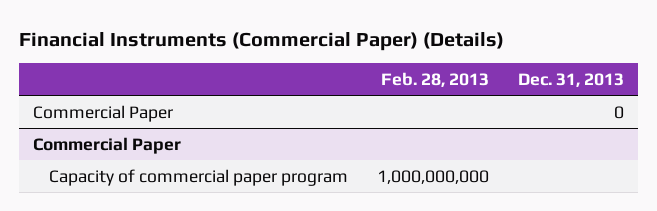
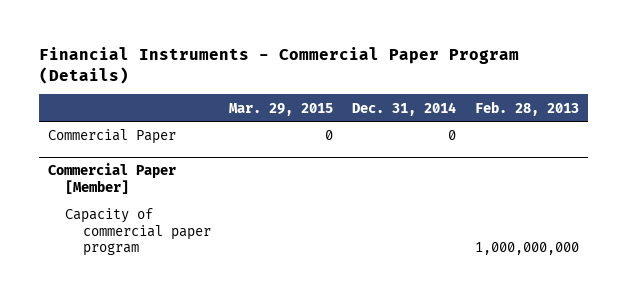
[18,31,504,51] Financial Instruments (Commercial Paper) (Details) -> [38,46,519,84] Financial Instruments - Commercial Paper Program (Details)
[517,72,624,87] Dec. 31, 2013 -> none
none -> [229,102,334,116] Mar. 29, 2015
none -> [352,101,457,116] Dec. 31, 2014
[33,136,182,154] Commercial Paper -> [48,163,177,194] Commercial Paper [Member]

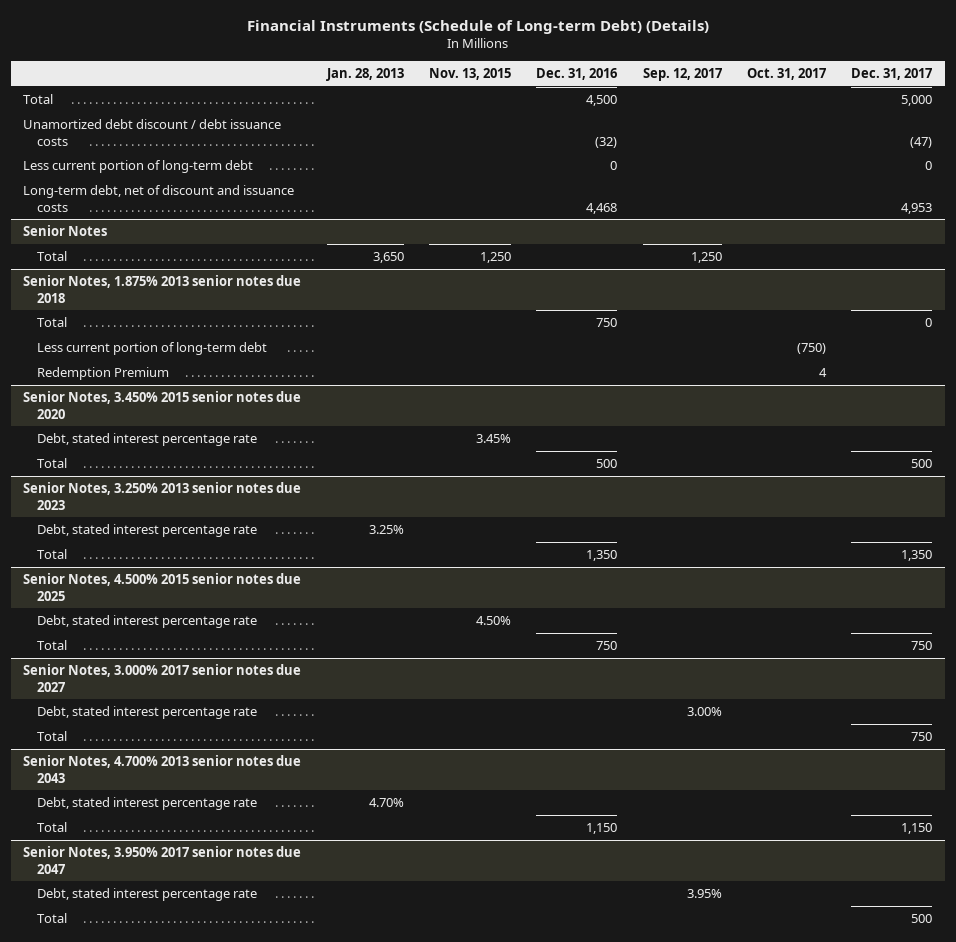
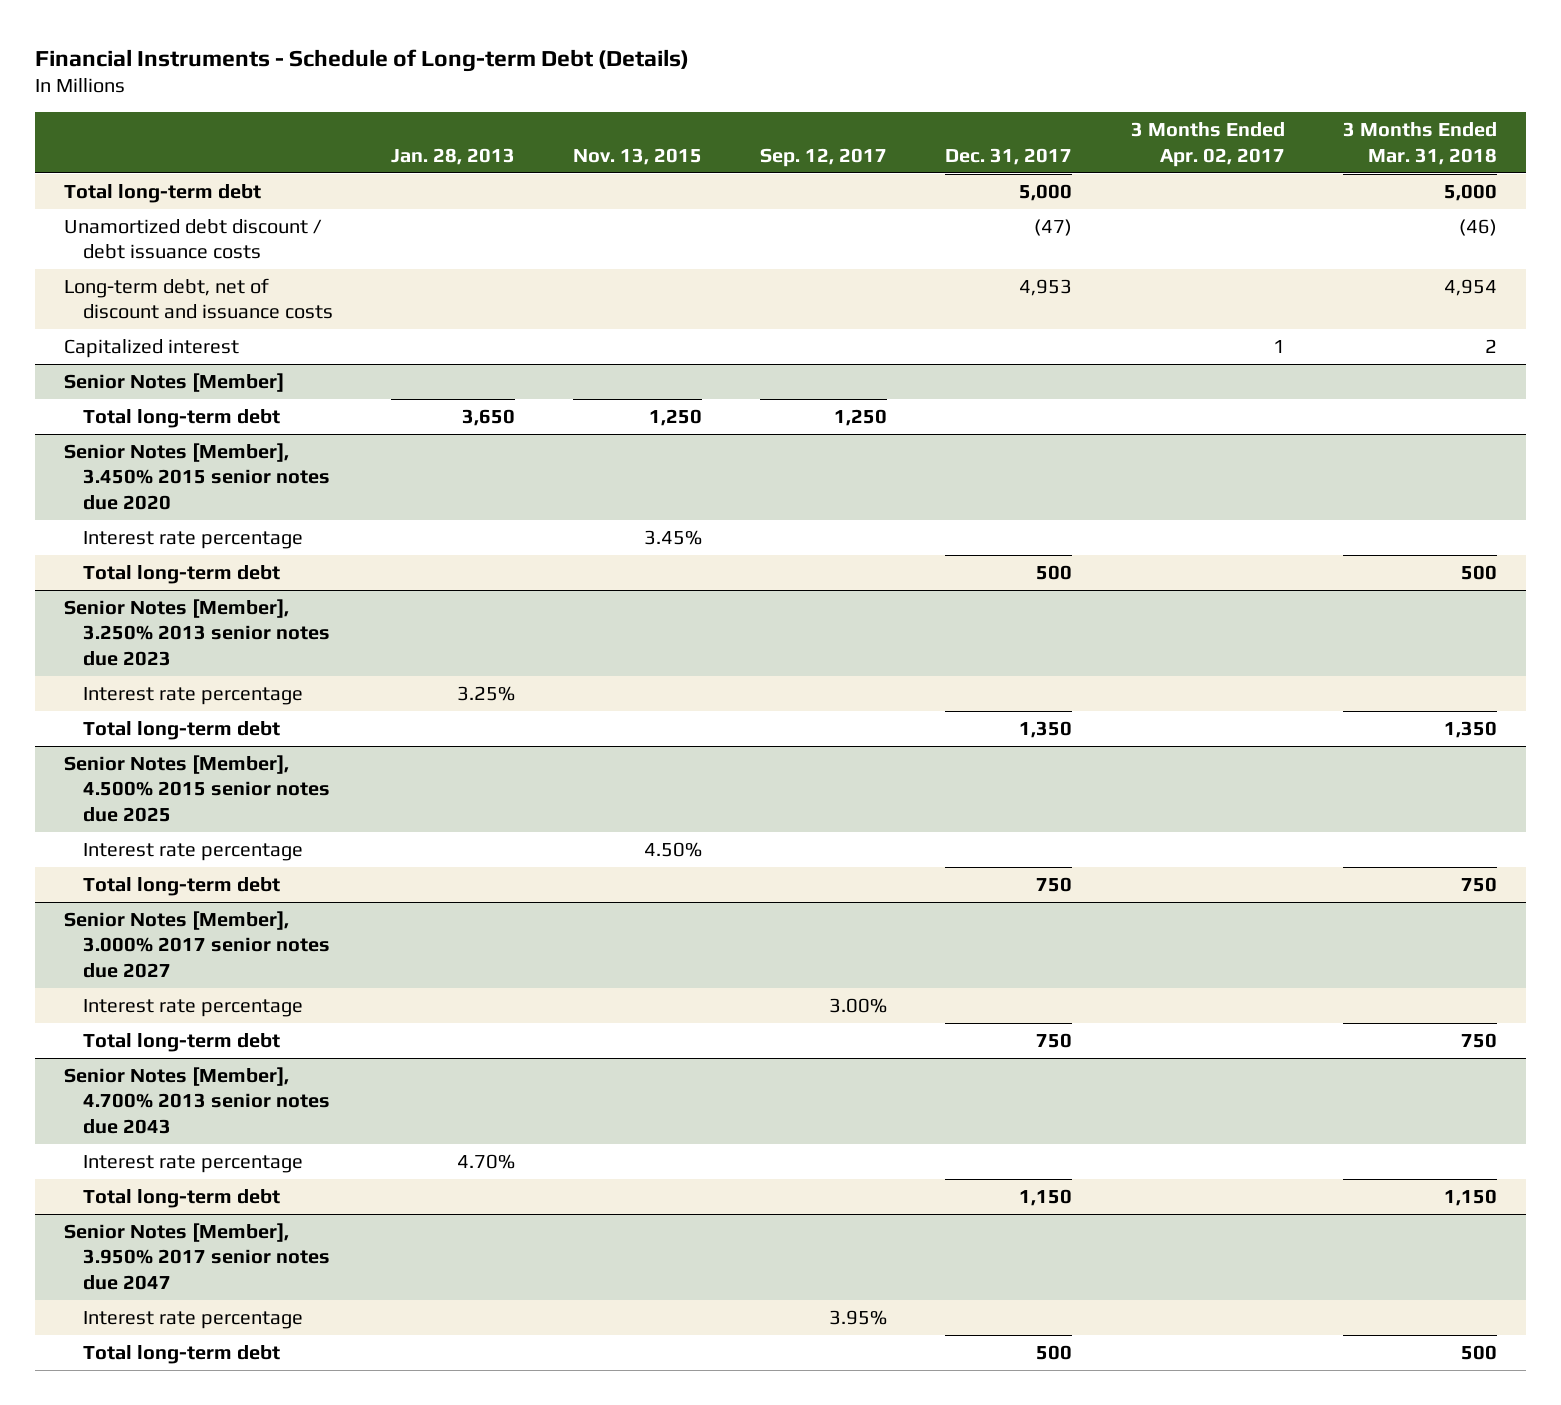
[246,19,709,34] Financial Instruments (Schedule of Long-term Debt) (Details) -> [34,48,689,72] Financial Instruments - Schedule of Long-term Debt (Details)
[536,68,618,81] Dec. 31, 2016 -> none
[747,68,827,81] Oct. 31, 2017 -> none
none -> [1130,122,1285,167] 3 Months Ended Apr. 02, 2017
none -> [1342,122,1497,165] 3 Months Ended Mar. 31, 2018
[23,94,54,105] Total -> [63,184,261,204] Total long-term debt
[23,160,254,174] Less current portion of long-term debt -> none
[23,275,302,303] Senior Notes, 1.875% 2013 senior notes due 2018 -> none
[36,317,67,328] Total -> none
[36,342,267,356] Less current portion of long-term debt -> none
[36,367,169,381] Redemption Premium -> none
none -> [63,339,239,359] Capitalized interest
[23,225,108,237] Senior Notes -> [63,373,284,393] Senior Notes [Member]
[36,251,67,262] Total -> [82,409,280,429] Total long-term debt
[23,391,302,419] Senior Notes, 3.450% 2015 senior notes due 2020 -> [63,443,330,510] Senior Notes [Member], 3.450% 2015 senior notes due 2020
[36,433,257,447] Debt, stated interest percentage rate -> [82,531,303,550] Interest rate percentage
[36,458,67,469] Total -> [82,565,280,585] Total long-term debt
[23,482,302,510] Senior Notes, 3.250% 2013 senior notes due 2023 -> [63,599,330,666] Senior Notes [Member], 3.250% 2013 senior notes due 2023
[36,524,257,538] Debt, stated interest percentage rate -> [82,687,303,706] Interest rate percentage
[36,549,67,560] Total -> [82,721,280,741] Total long-term debt
[23,573,302,601] Senior Notes, 4.500% 2015 senior notes due 2025 -> [63,755,330,822] Senior Notes [Member], 4.500% 2015 senior notes due 2025
[36,615,257,629] Debt, stated interest percentage rate -> [82,843,303,862] Interest rate percentage
[36,640,67,651] Total -> [82,877,280,897] Total long-term debt
[23,664,302,692] Senior Notes, 3.000% 2017 senior notes due 2027 -> [63,911,330,978] Senior Notes [Member], 3.000% 2017 senior notes due 2027
[36,706,257,720] Debt, stated interest percentage rate -> [82,999,303,1018] Interest rate percentage
[36,731,67,742] Total -> [82,1033,280,1053] Total long-term debt
[23,755,302,783] Senior Notes, 4.700% 2013 senior notes due 2043 -> [63,1067,330,1134] Senior Notes [Member], 4.700% 2013 senior notes due 2043
[36,797,257,811] Debt, stated interest percentage rate -> [82,1155,303,1174] Interest rate percentage
[36,822,67,833] Total -> [82,1189,280,1209] Total long-term debt
[23,846,302,874] Senior Notes, 3.950% 2017 senior notes due 2047 -> [63,1223,330,1290] Senior Notes [Member], 3.950% 2017 senior notes due 2047
[36,888,257,902] Debt, stated interest percentage rate -> [82,1311,303,1330] Interest rate percentage
[36,913,67,924] Total -> [82,1345,280,1365] Total long-term debt

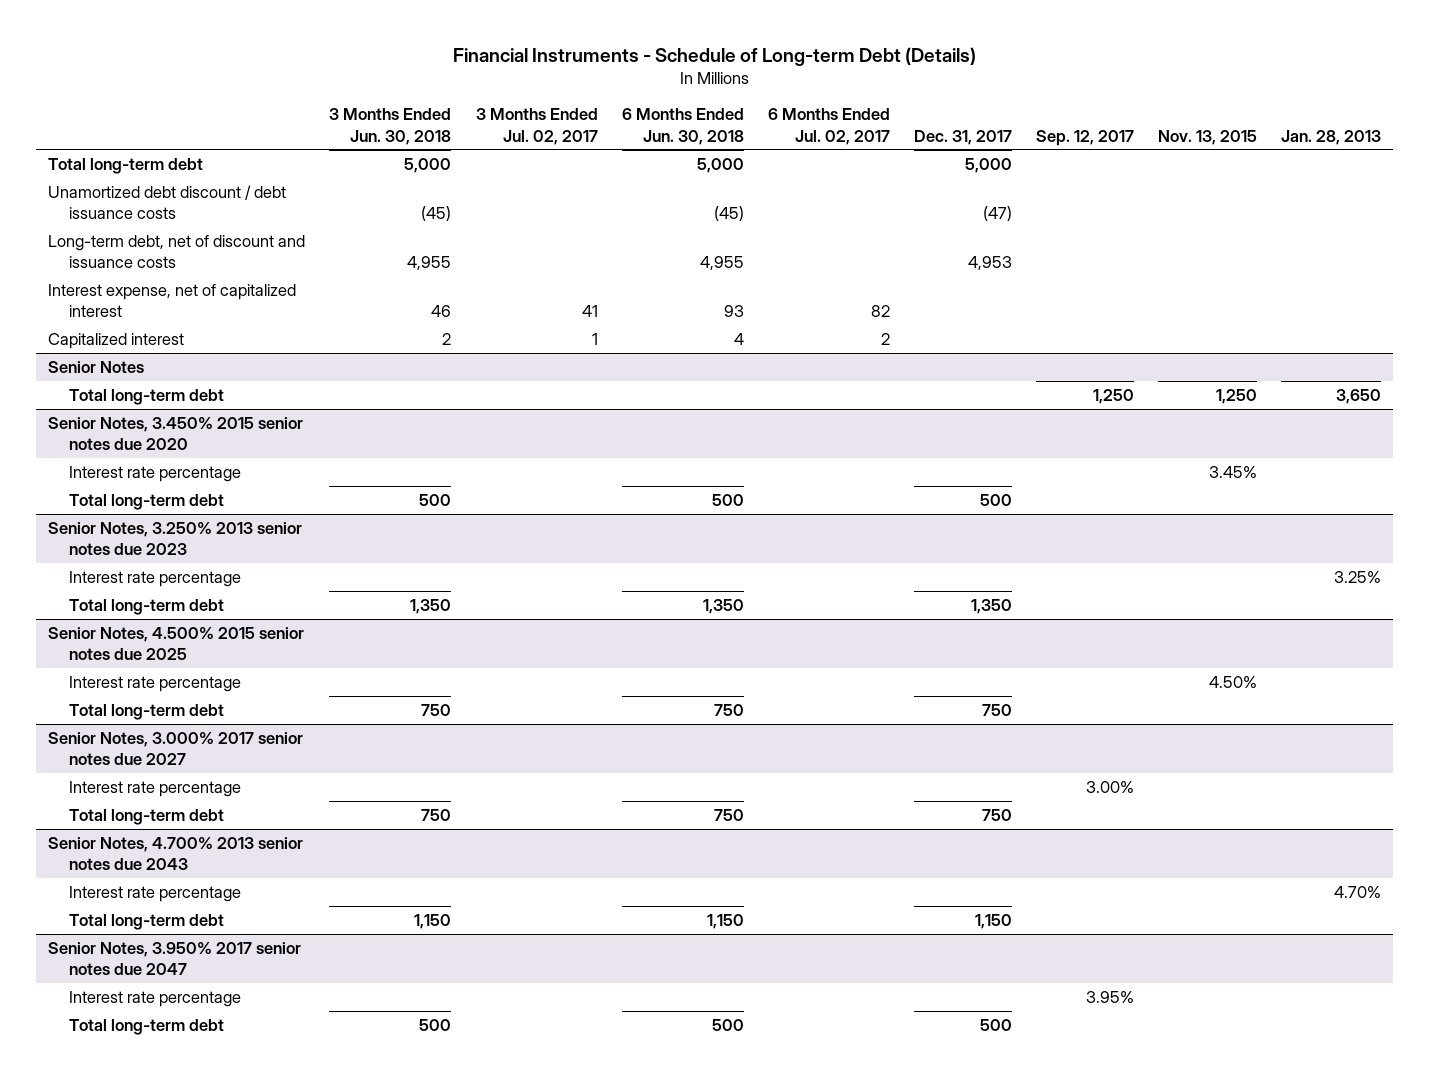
[1130,122,1285,167] 3 Months Ended Apr. 02, 2017 -> none
[1342,122,1497,165] 3 Months Ended Mar. 31, 2018 -> none
none -> [329,108,452,145] 3 Months Ended Jun. 30, 2018
none -> [475,108,598,145] 3 Months Ended Jul. 02, 2017
none -> [621,108,744,145] 6 Months Ended Jun. 30, 2018
none -> [767,108,890,145] 6 Months Ended Jul. 02, 2017
none -> [48,283,297,318] Interest expense, net of capitalized interest
[63,373,284,393] Senior Notes [Member] -> [48,360,145,373] Senior Notes
[63,443,330,510] Senior Notes [Member], 3.450% 2015 senior notes due 2020 -> [48,416,304,451] Senior Notes, 3.450% 2015 senior notes due 2020
[63,599,330,666] Senior Notes [Member], 3.250% 2013 senior notes due 2023 -> [48,521,303,556] Senior Notes, 3.250% 2013 senior notes due 2023
[63,755,330,822] Senior Notes [Member], 4.500% 2015 senior notes due 2025 -> [48,626,305,661] Senior Notes, 4.500% 2015 senior notes due 2025
[63,911,330,978] Senior Notes [Member], 3.000% 2017 senior notes due 2027 -> [48,731,304,766] Senior Notes, 3.000% 2017 senior notes due 2027
[63,1067,330,1134] Senior Notes [Member], 4.700% 2013 senior notes due 2043 -> [48,836,304,871] Senior Notes, 4.700% 2013 senior notes due 2043
[63,1223,330,1290] Senior Notes [Member], 3.950% 2017 senior notes due 2047 -> [48,941,302,976] Senior Notes, 3.950% 2017 senior notes due 2047

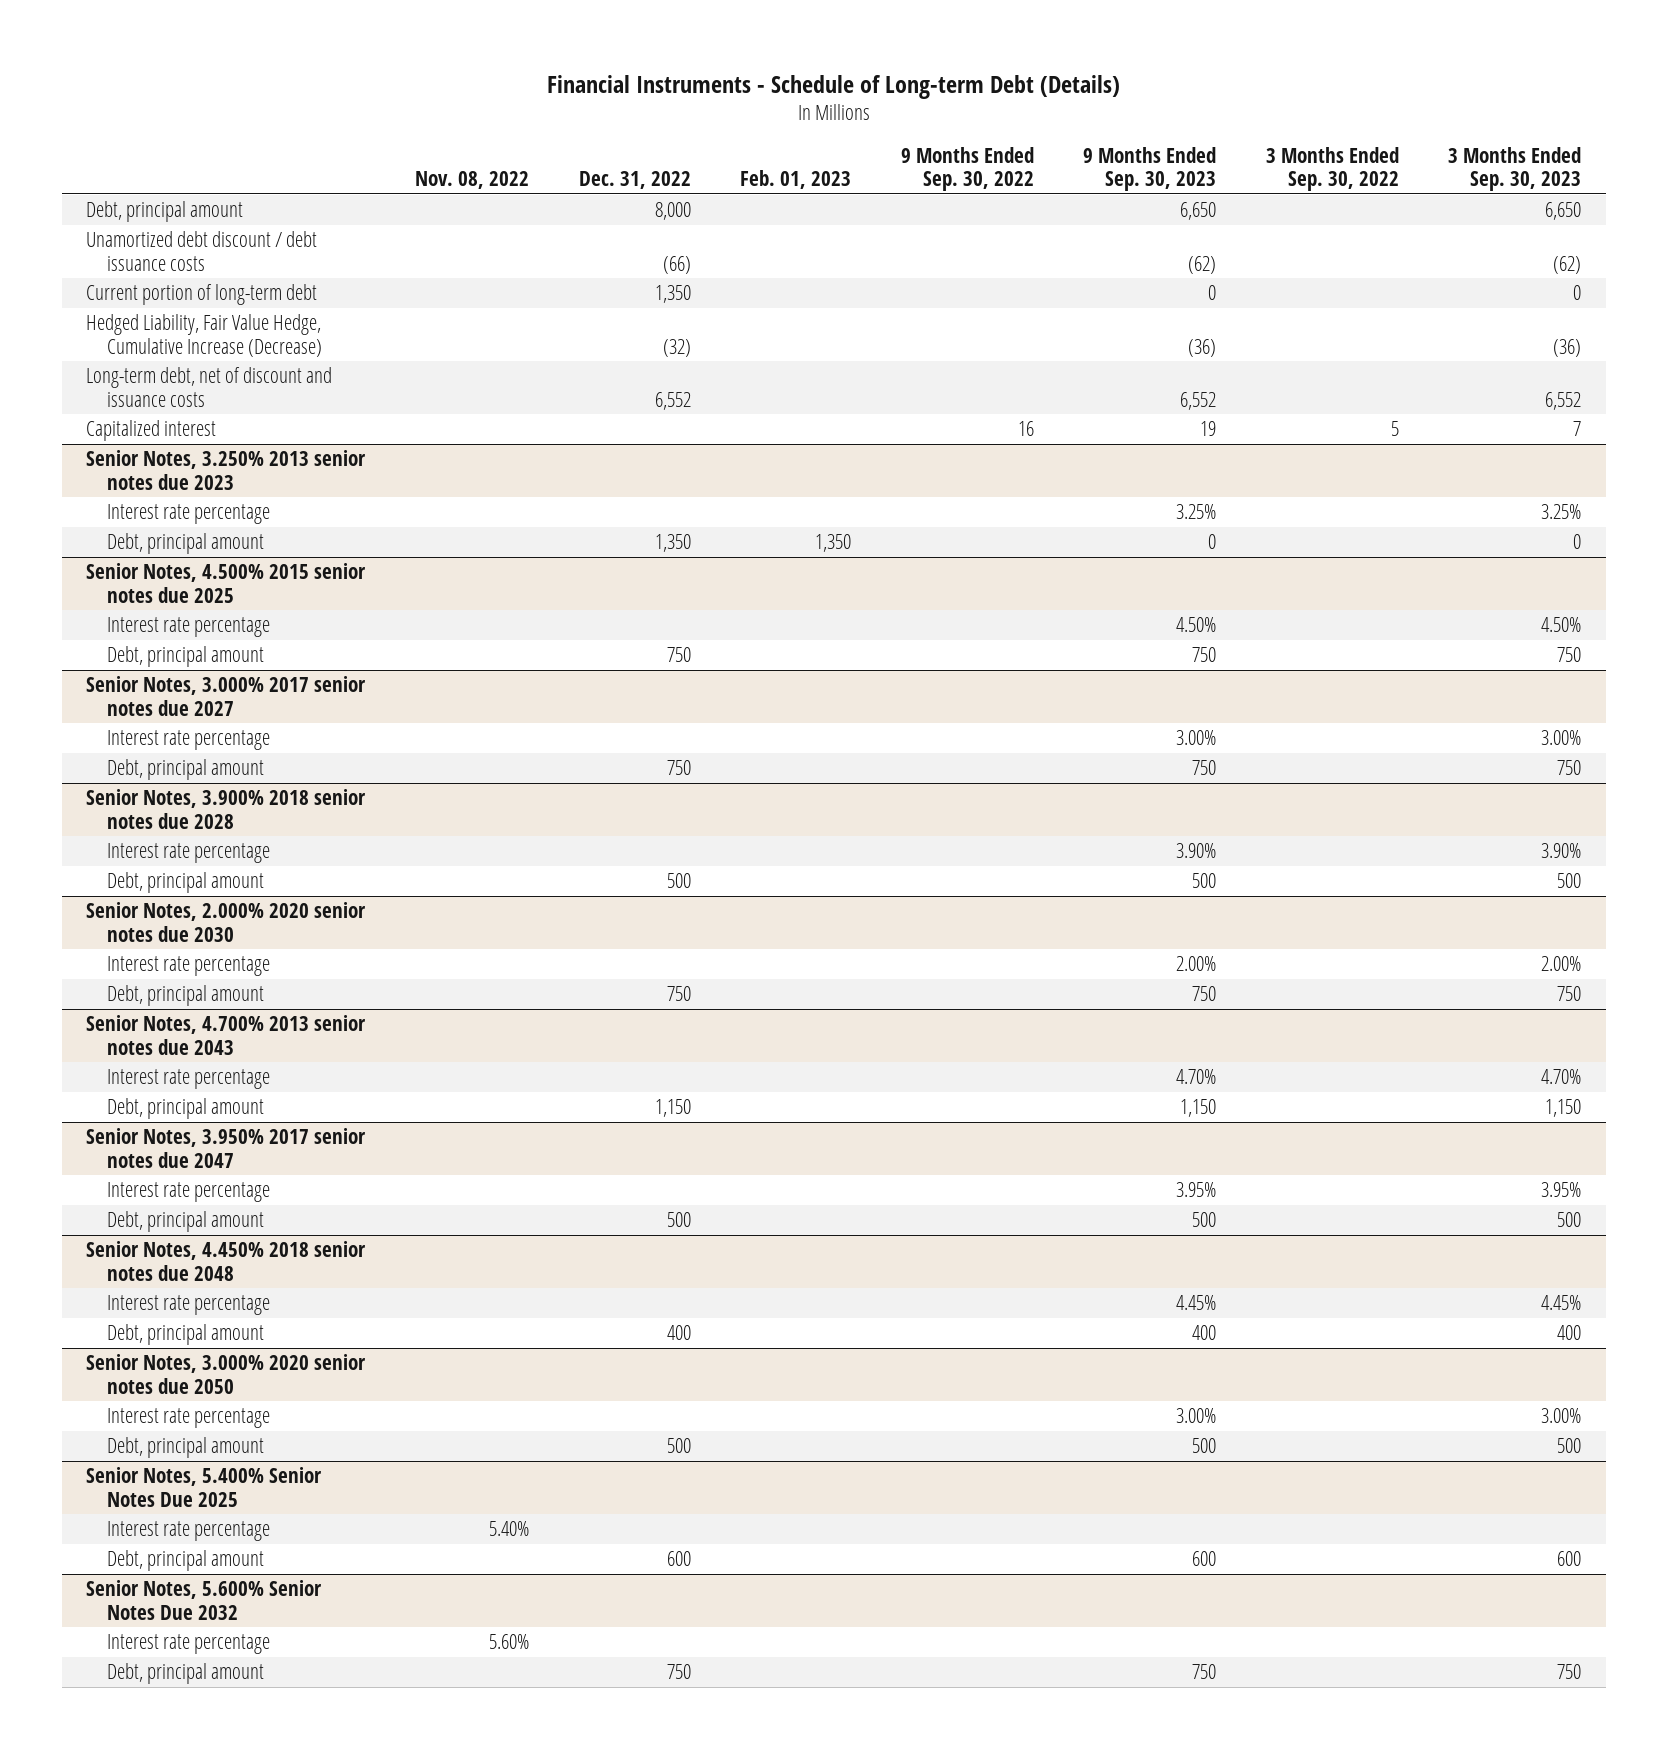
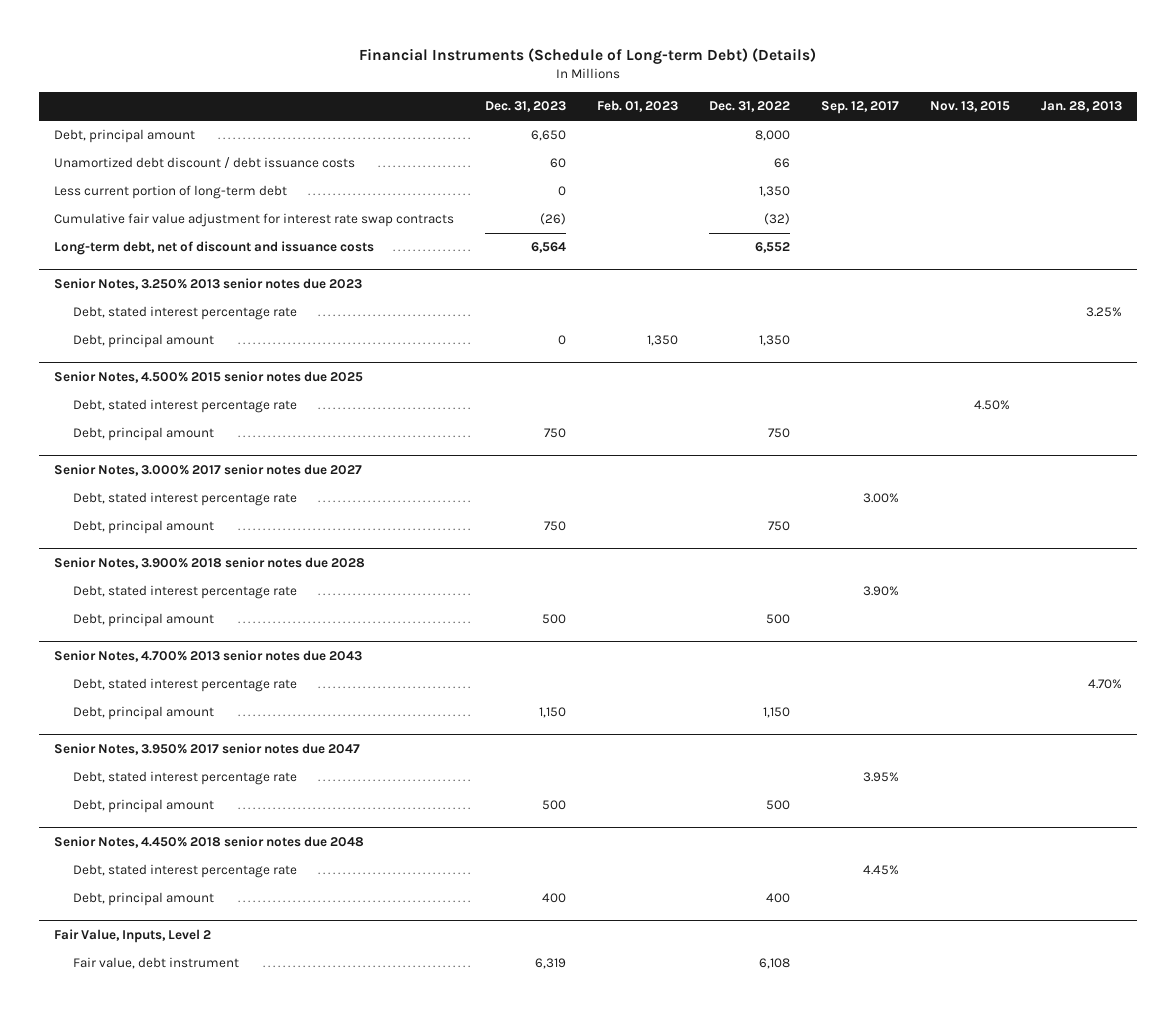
[546,74,1120,99] Financial Instruments - Schedule of Long-term Debt (Details) -> [359,47,817,64] Financial Instruments (Schedule of Long-term Debt) (Details)
[414,171,529,190] Nov. 08, 2022 -> none
[900,146,1034,192] 9 Months Ended Sep. 30, 2022 -> none
[1083,146,1217,192] 9 Months Ended Sep. 30, 2023 -> none
[1265,146,1399,192] 3 Months Ended Sep. 30, 2022 -> none
[1448,146,1582,192] 3 Months Ended Sep. 30, 2023 -> none
none -> [485,101,567,113] Dec. 31, 2023
none -> [821,101,900,115] Sep. 12, 2017
none -> [930,101,1011,113] Nov. 13, 2015
none -> [1040,101,1122,113] Jan. 28, 2013
[662,255,691,274] (66) -> [774,158,791,169] 66
[86,283,318,305] Current portion of long-term debt -> [54,185,288,200] Less current portion of long-term debt
[86,313,322,357] Hedged Liability, Fair Value Hedge, Cumulative Increase (Decrease) -> [54,213,455,228] Cumulative fair value adjustment for interest rate swap contracts
[86,419,217,441] Capitalized interest -> none
[106,503,270,524] Interest rate percentage -> [73,306,298,321] Debt, stated interest percentage rate
[106,616,270,637] Interest rate percentage -> [73,399,298,414] Debt, stated interest percentage rate
[106,729,270,750] Interest rate percentage -> [73,492,298,507] Debt, stated interest percentage rate
[106,842,270,863] Interest rate percentage -> [73,585,298,600] Debt, stated interest percentage rate
[86,901,367,942] Senior Notes, 2.000% 2020 senior notes due 2030 -> none
[106,955,270,976] Interest rate percentage -> none
[106,984,264,1006] Debt, principal amount -> none
[106,1068,270,1089] Interest rate percentage -> [73,678,298,693] Debt, stated interest percentage rate
[106,1181,270,1202] Interest rate percentage -> [73,771,298,786] Debt, stated interest percentage rate
[106,1294,270,1315] Interest rate percentage -> [73,864,298,879] Debt, stated interest percentage rate
[86,1353,367,1394] Senior Notes, 3.000% 2020 senior notes due 2050 -> none
[106,1407,270,1428] Interest rate percentage -> none
[106,1436,264,1458] Debt, principal amount -> none
[86,1466,323,1507] Senior Notes, 5.400% Senior Notes Due 2025 -> none
[106,1520,270,1541] Interest rate percentage -> none
[106,1549,264,1571] Debt, principal amount -> none
[86,1579,323,1620] Senior Notes, 5.600% Senior Notes Due 2032 -> none
[106,1633,270,1654] Interest rate percentage -> none
[106,1662,264,1684] Debt, principal amount -> none
none -> [54,929,212,944] Fair Value, Inputs, Level 2
none -> [73,957,240,970] Fair value, debt instrument

